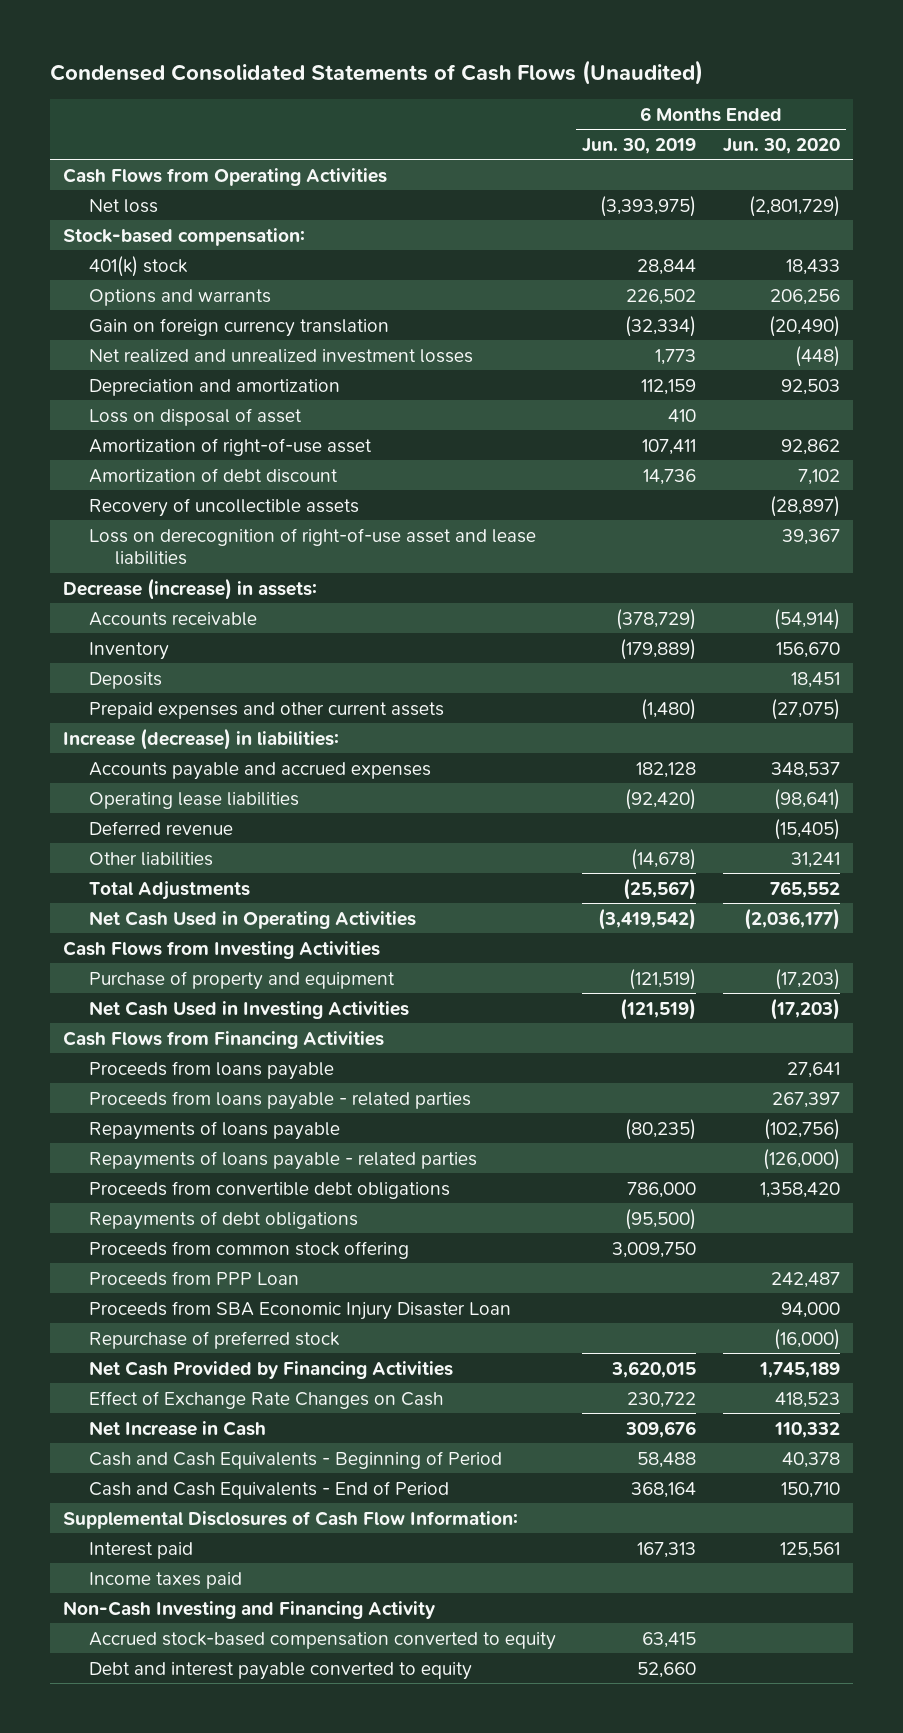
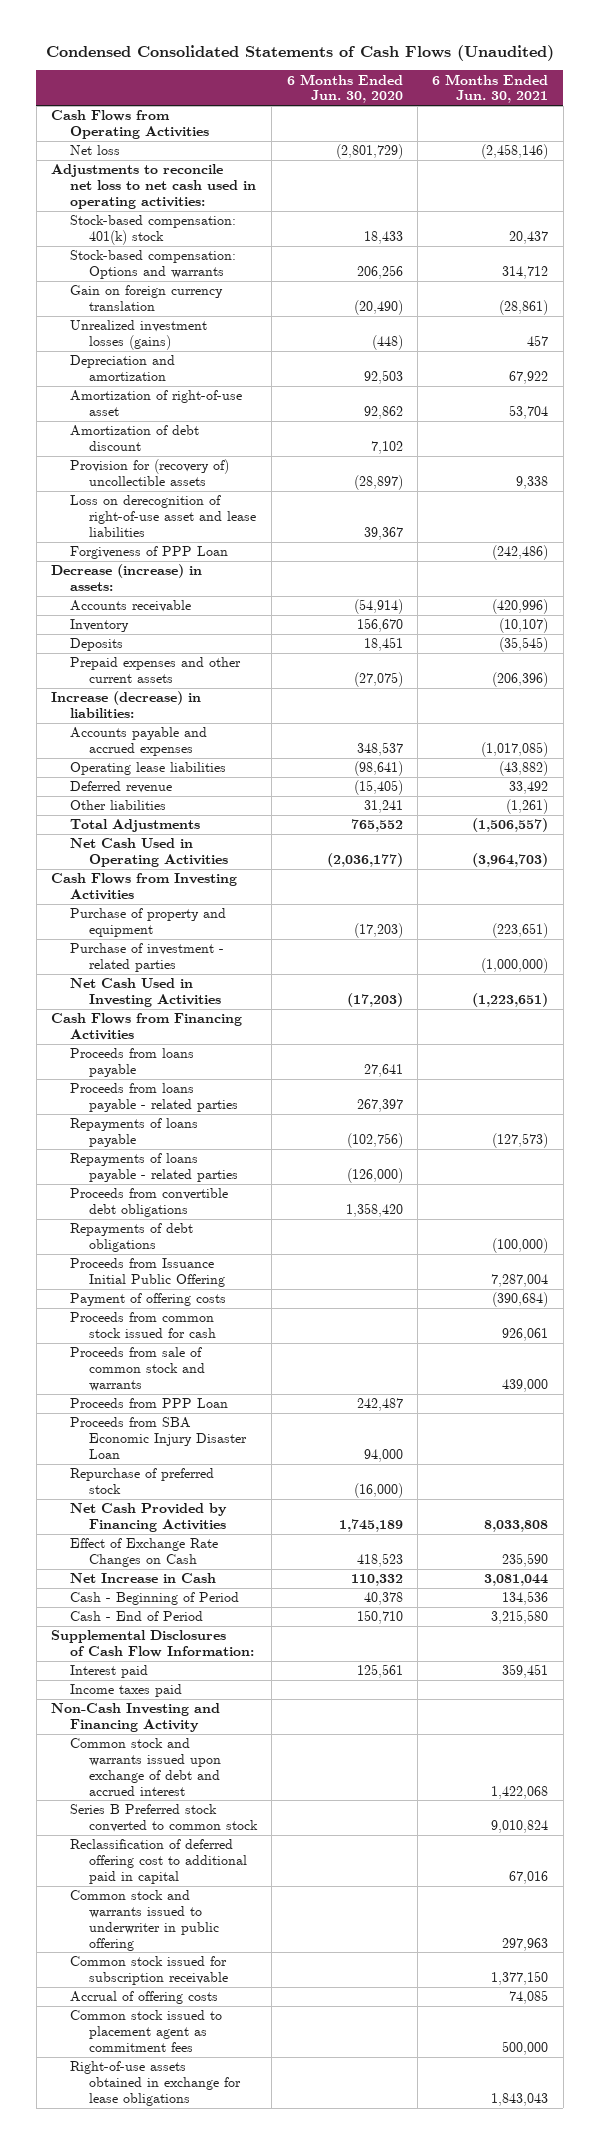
[582,137,697,154] Jun. 30, 2019 -> none
none -> [432,73,549,104] 6 Months Ended Jun. 30, 2021
[63,227,306,246] Stock-based compensation: -> none
none -> [50,164,257,209] Adjustments to reconcile net loss to net cash used in operating activities:
[89,255,189,277] 401(k) stock -> [70,215,237,246] Stock-based compensation: 401(k) stock
[89,288,272,306] Options and warrants -> [70,250,237,280] Stock-based compensation: Options and warrants
[89,348,474,363] Net realized and unrealized investment losses -> [70,320,208,351] Unrealized investment losses (gains)
[89,407,303,426] Loss on disposal of asset -> none
[89,497,360,517] Recovery of uncollectible assets -> [70,459,230,487] Provision for (recovery of) uncollectible assets
none -> [70,546,229,560] Forgiveness of PPP Loan
none -> [70,943,225,973] Purchase of investment - related parties
none -> [70,1258,226,1288] Proceeds from Issuance Initial Public Offering
none -> [70,1293,227,1307] Payment of offering costs
[89,1240,410,1259] Proceeds from common stock offering -> [70,1312,217,1339] Proceeds from common stock issued for cash
none -> [70,1347,206,1391] Proceeds from sale of common stock and warrants
[89,1450,503,1469] Cash and Cash Equivalents - Beginning of Period -> [70,1592,240,1606] Cash - Beginning of Period
[89,1480,450,1499] Cash and Cash Equivalents - End of Period -> [70,1611,204,1622] Cash - End of Period
[89,1631,557,1650] Accrued stock-based compensation converted to equity -> none
[89,1661,473,1680] Debt and interest payable converted to equity -> none
none -> [70,1738,222,1796] Common stock and warrants issued upon exchange of debt and accrued interest
none -> [70,1804,259,1833] Series B Preferred stock converted to common stock
none -> [70,1839,248,1884] Reclassification of deferred offering cost to additional paid in capital
none -> [70,1890,220,1951] Common stock and warrants issued to underwriter in public offering
none -> [70,1956,229,1986] Common stock issued for subscription receivable
none -> [70,1991,219,2005] Accrual of offering costs
none -> [70,2010,223,2052] Common stock issued to placement agent as commitment fees
none -> [70,2061,242,2106] Right-of-use assets obtained in exchange for lease obligations

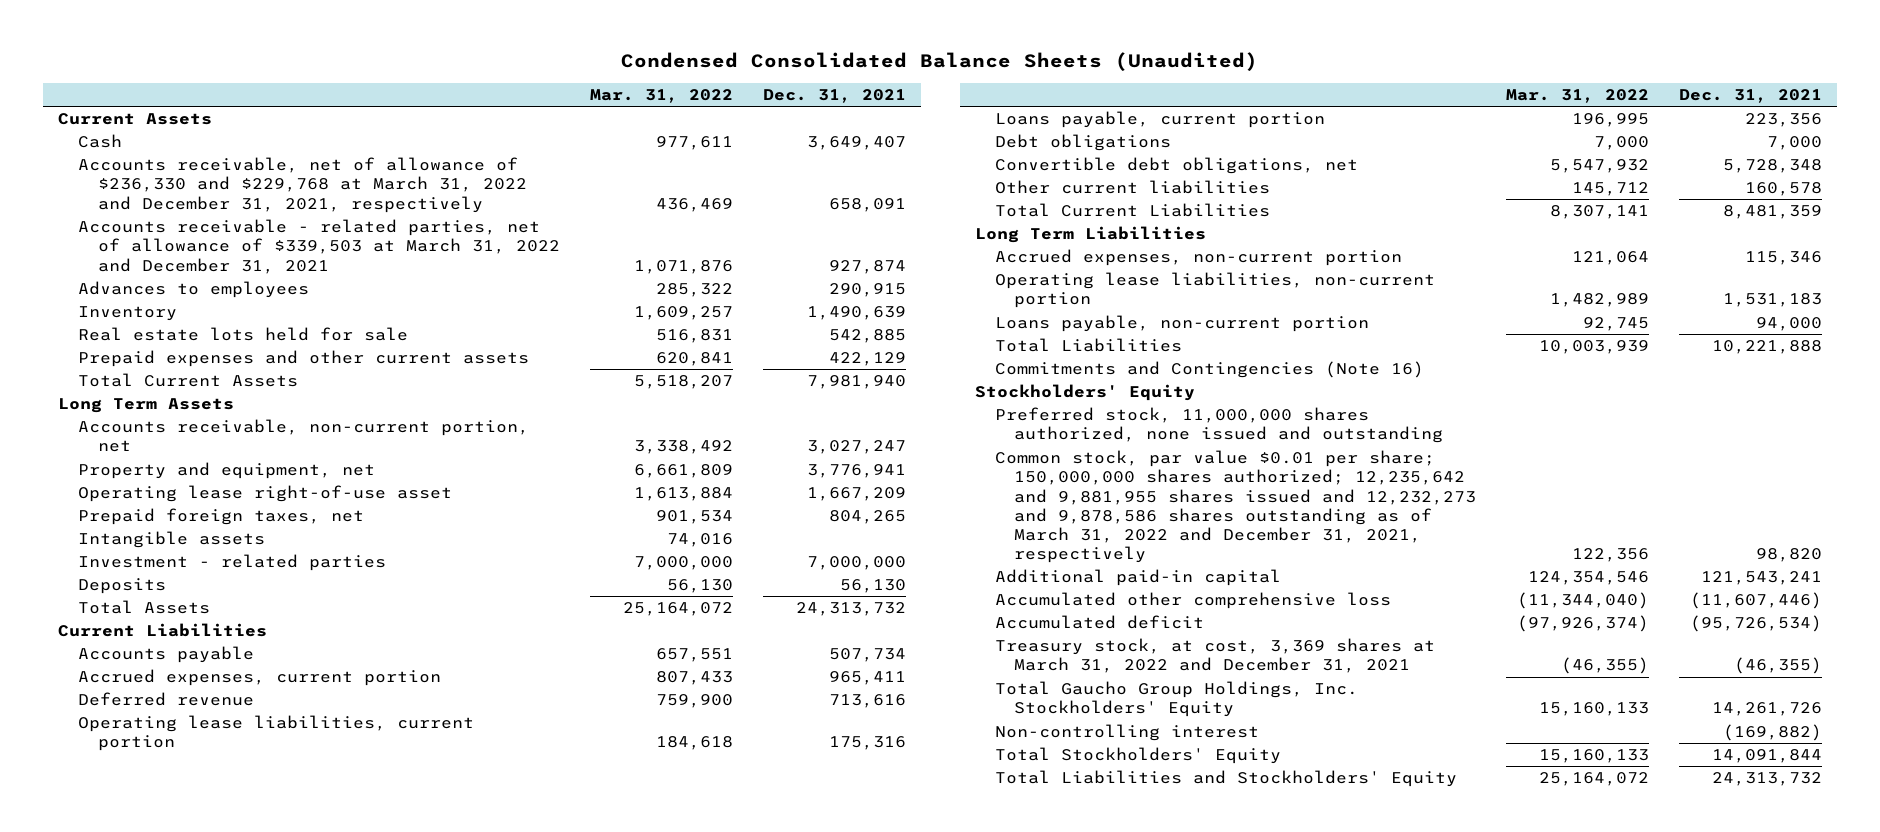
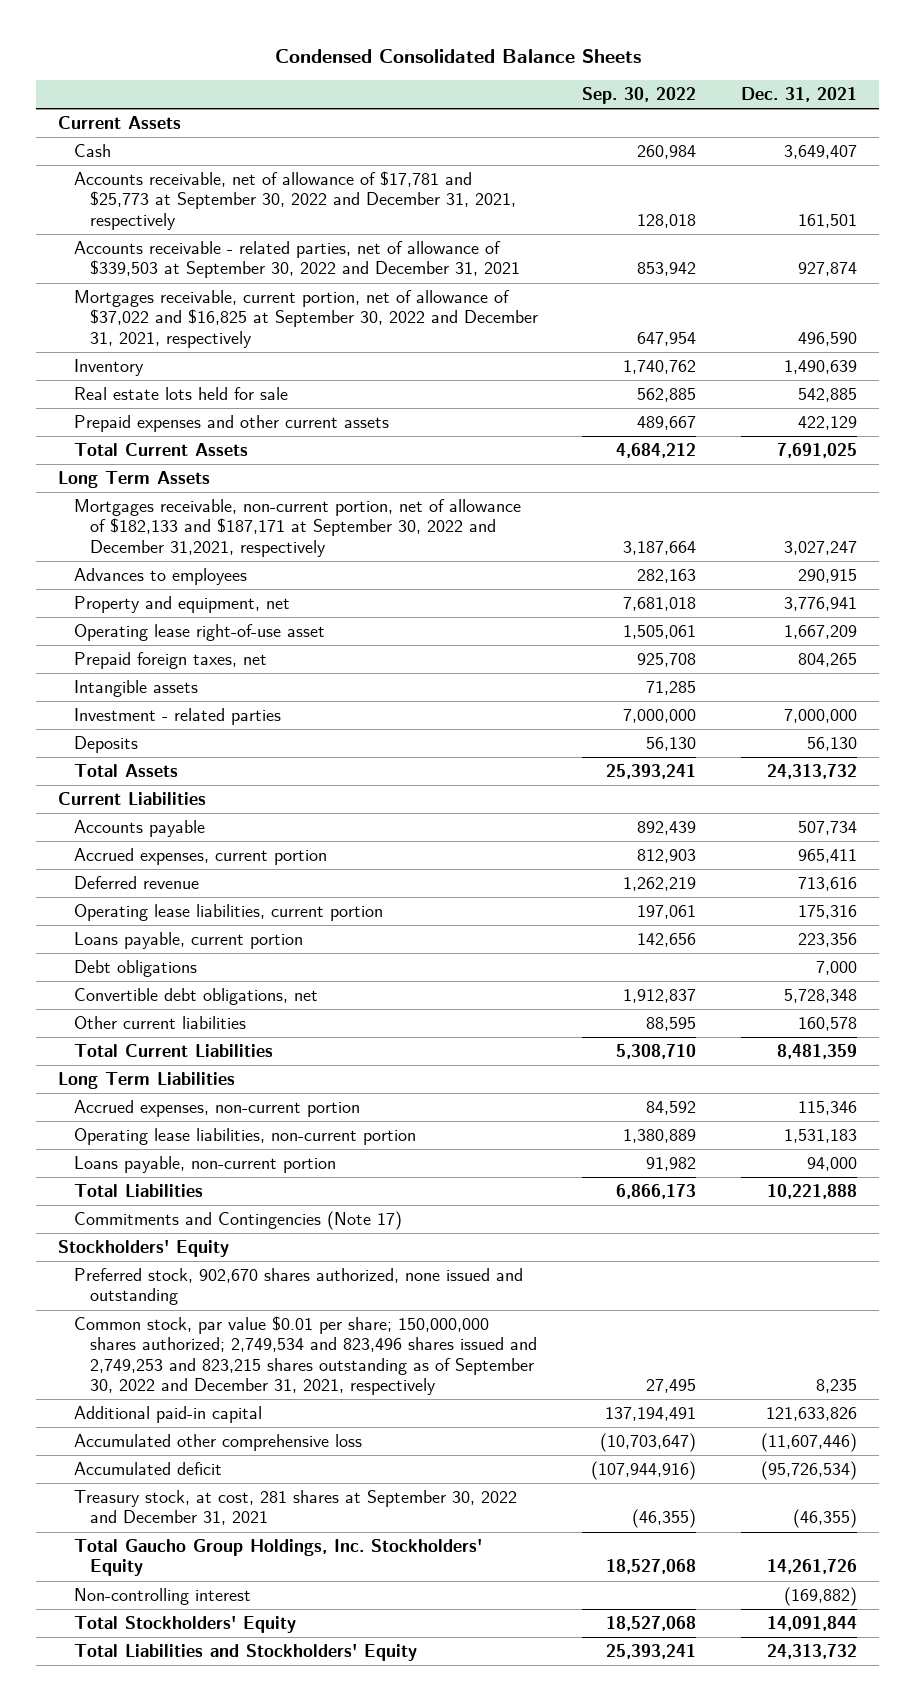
[621,52,1259,72] Condensed Consolidated Balance Sheets (Unaudited) -> [274,48,641,63] Condensed Consolidated Balance Sheets
[589,89,733,104] Mar. 31, 2022 -> none
none -> [582,87,697,105] Sep. 30, 2022
[77,157,527,213] Accounts receivable, net of allowance of $236,330 and $229,768 at March 31, 2022 and December 31, 2021, respectively -> [73,171,516,230] Accounts receivable, net of allowance of $17,781 and $25,773 at September 30, 2022 and December 31, 2021, respectively
[828,197,906,212] 658,091 -> [798,213,858,228] 161,501
[77,219,560,274] Accounts receivable - related parties, net of allowance of $339,503 at March 31, 2022 and December 31, 2021 -> [73,241,520,279] Accounts receivable - related parties, net of allowance of $339,503 at September 30, 2022 and December 31, 2021
none -> [73,290,538,348] Mortgages receivable, current portion, net of allowance of $37,022 and $16,825 at September 30, 2022 and December 31, 2021, respectively
[806,375,906,390] 7,981,940 -> [777,443,858,459] 7,691,025
[77,419,529,453] Accounts receivable, non-current portion, net -> [73,499,521,557] Mortgages receivable, non-current portion, net of allowance of $182,133 and $187,171 at September 30, 2022 and December 31,2021, respectively
[77,281,309,299] Advances to employees -> [73,568,247,586] Advances to employees
[994,361,1424,379] Commitments and Contingencies (Note 16) -> [73,1211,402,1231] Commitments and Contingencies (Note 17)
[994,407,1444,444] Preferred stock, 11,000,000 shares authorized, none issued and outstanding -> [73,1268,523,1306] Preferred stock, 902,670 shares authorized, none issued and outstanding
[994,450,1477,564] Common stock, par value $0.01 per share; 150,000,000 shares authorized; 12,235,642 and 9,881,955 shares issued and 12,232,273 and 9,878,586 shares outstanding as of March 31, 2022 and December 31, 2021, respectively -> [73,1316,537,1395] Common stock, par value $0.01 per share; 150,000,000 shares authorized; 2,749,534 and 823,496 shares issued and 2,749,253 and 823,215 shares outstanding as of September 30, 2022 and December 31, 2021, respectively
[1756,548,1823,563] 98,820 -> [816,1378,858,1393] 8,235
[1701,571,1823,586] 121,543,241 -> [766,1407,858,1422] 121,633,826
[994,638,1435,674] Treasury stock, at cost, 3,369 shares at March 31, 2022 and December 31, 2021 -> [73,1490,517,1526] Treasury stock, at cost, 281 shares at September 30, 2022 and December 31, 2021

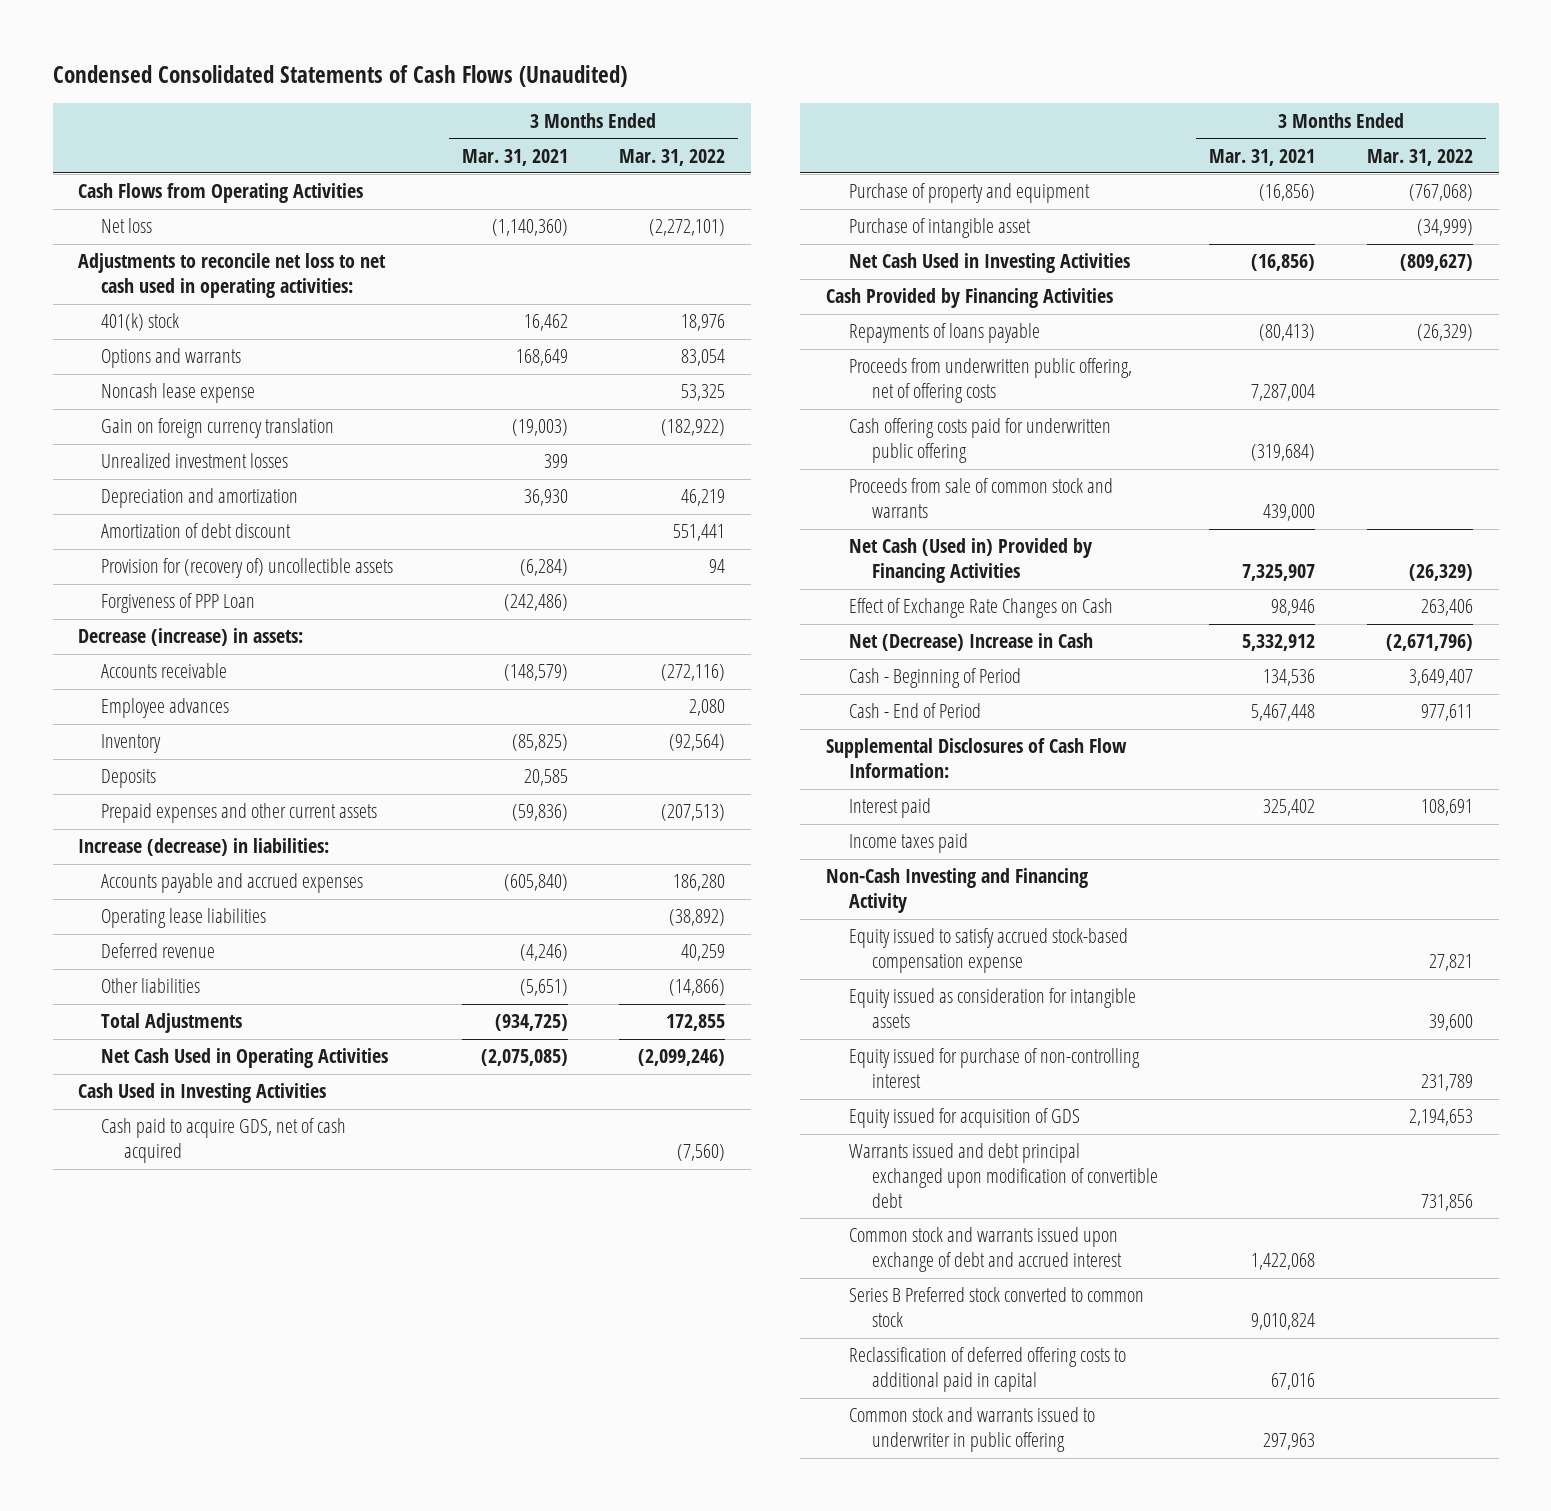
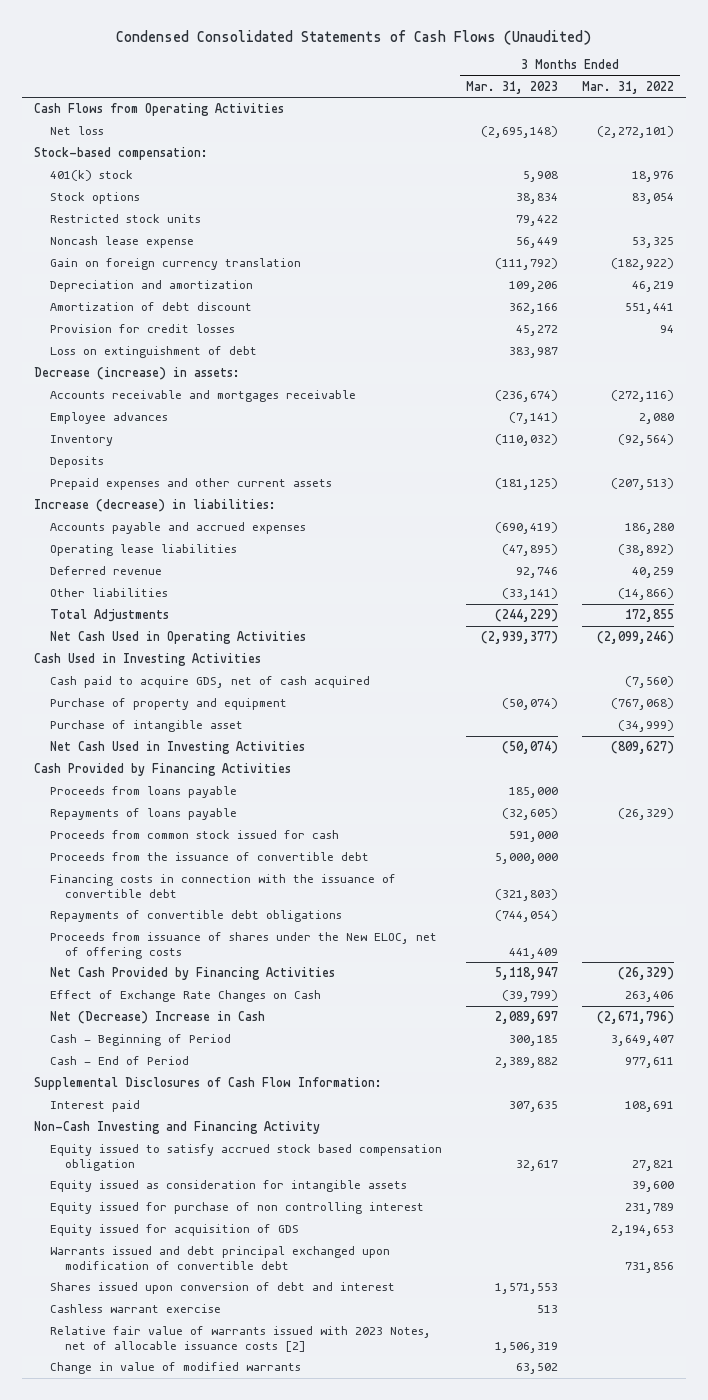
[461,148,568,166] Mar. 31, 2021 -> none
none -> [465,80,558,94] Mar. 31, 2023
[78,253,387,299] Adjustments to reconcile net loss to net cash used in operating activities: -> none
none -> [34,147,209,161] Stock-based compensation:
[101,348,242,369] Options and warrants -> [49,192,140,205] Stock options
none -> [49,214,201,224] Restricted stock units
[101,453,289,469] Unrealized investment losses -> none
[101,558,394,579] Provision for (recovery of) uncollectible assets -> none
[101,593,256,614] Forgiveness of PPP Loan -> none
none -> [49,324,235,334] Provision for credit losses
none -> [49,346,257,359] Loss on extinguishment of debt
[101,663,228,679] Accounts receivable -> [49,390,356,403] Accounts receivable and mortgages receivable
none -> [49,786,237,799] Proceeds from loans payable
[848,358,1132,404] Proceeds from underwritten public offering, net of offering costs -> none
[848,418,1111,464] Cash offering costs paid for underwritten public offering -> none
[848,478,1113,519] Proceeds from sale of common stock and warrants -> none
none -> [49,830,339,840] Proceeds from common stock issued for cash
none -> [49,852,369,862] Proceeds from the issuance of convertible debt
none -> [49,874,396,898] Financing costs in connection with the issuance of convertible debt
none -> [49,910,342,923] Repayments of convertible debt obligations
none -> [49,932,437,959] Proceeds from issuance of shares under the New ELOC, net of offering costs
[848,538,1092,584] Net Cash (Used in) Provided by Financing Activities -> [49,967,335,981] Net Cash Provided by Financing Activities
[848,833,968,854] Income taxes paid -> none
[848,928,1128,974] Equity issued to satisfy accrued stock-based compensation expense -> [49,1144,442,1171] Equity issued to satisfy accrued stock based compensation obligation
[848,1048,1140,1089] Equity issued for purchase of non-controlling interest -> [49,1202,424,1215] Equity issued for purchase of non controlling interest
[848,1227,1122,1273] Common stock and warrants issued upon exchange of debt and accrued interest -> none
[848,1287,1144,1328] Series B Preferred stock converted to common stock -> none
[848,1347,1126,1393] Reclassification of deferred offering costs to additional paid in capital -> none
[848,1407,1095,1453] Common stock and warrants issued to underwriter in public offering -> none
none -> [49,1282,395,1295] Shares issued upon conversion of debt and interest
none -> [49,1304,221,1314] Cashless warrant exercise
none -> [49,1326,431,1352] Relative fair value of warrants issued with 2023 Notes, net of allocable issuance costs [2]
none -> [49,1362,301,1375] Change in value of modified warrants

